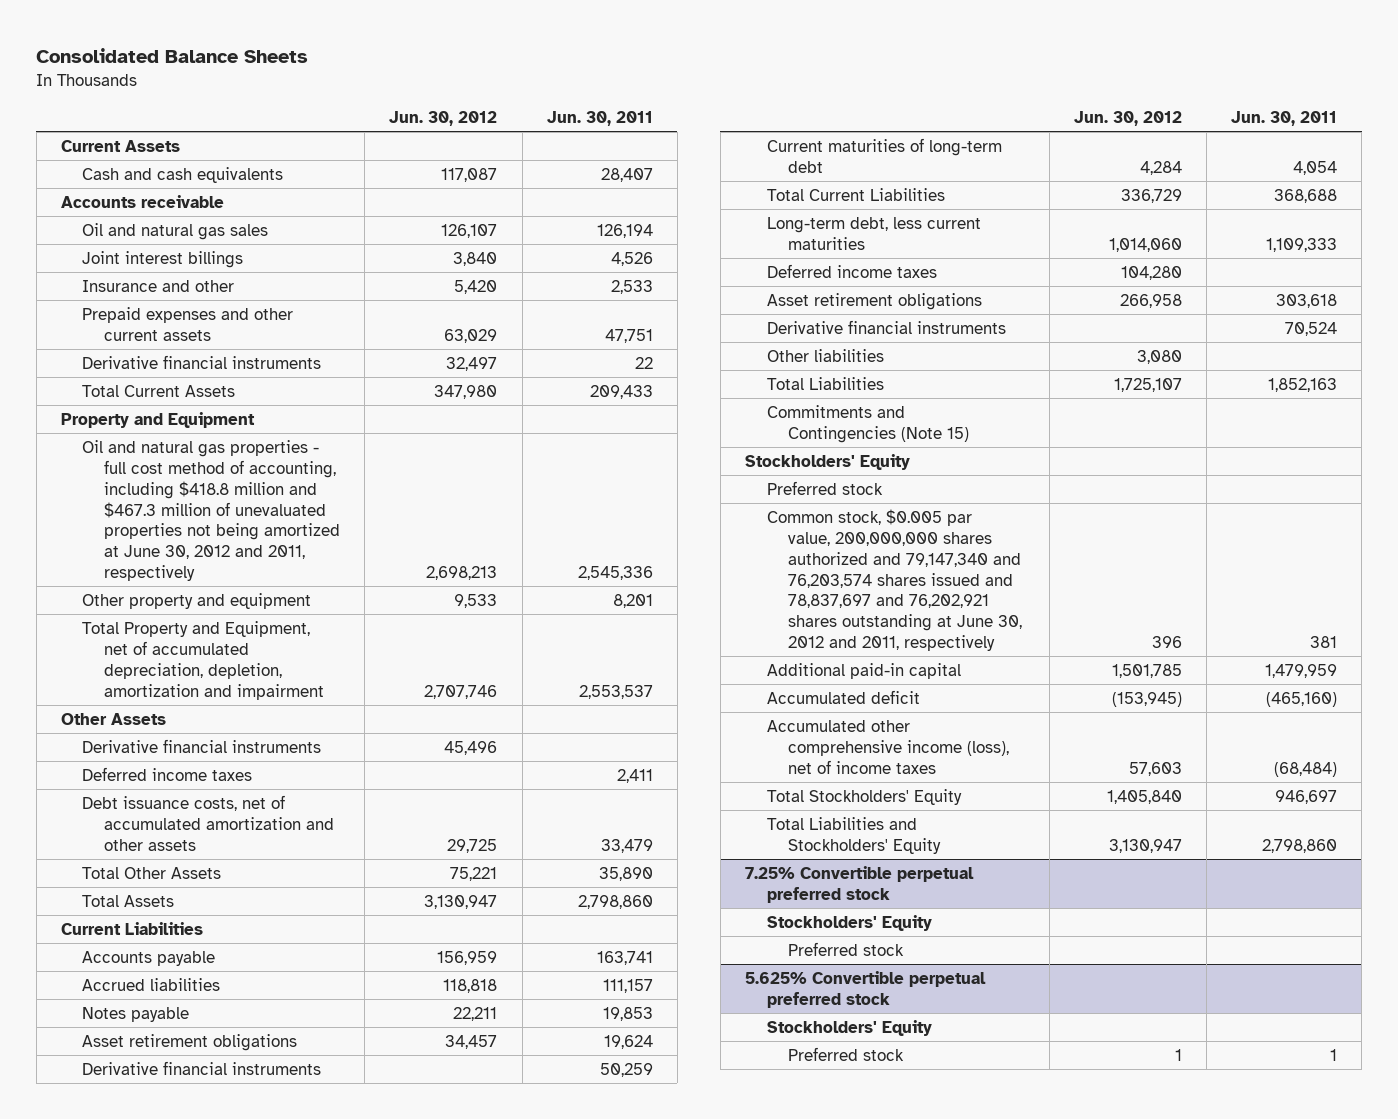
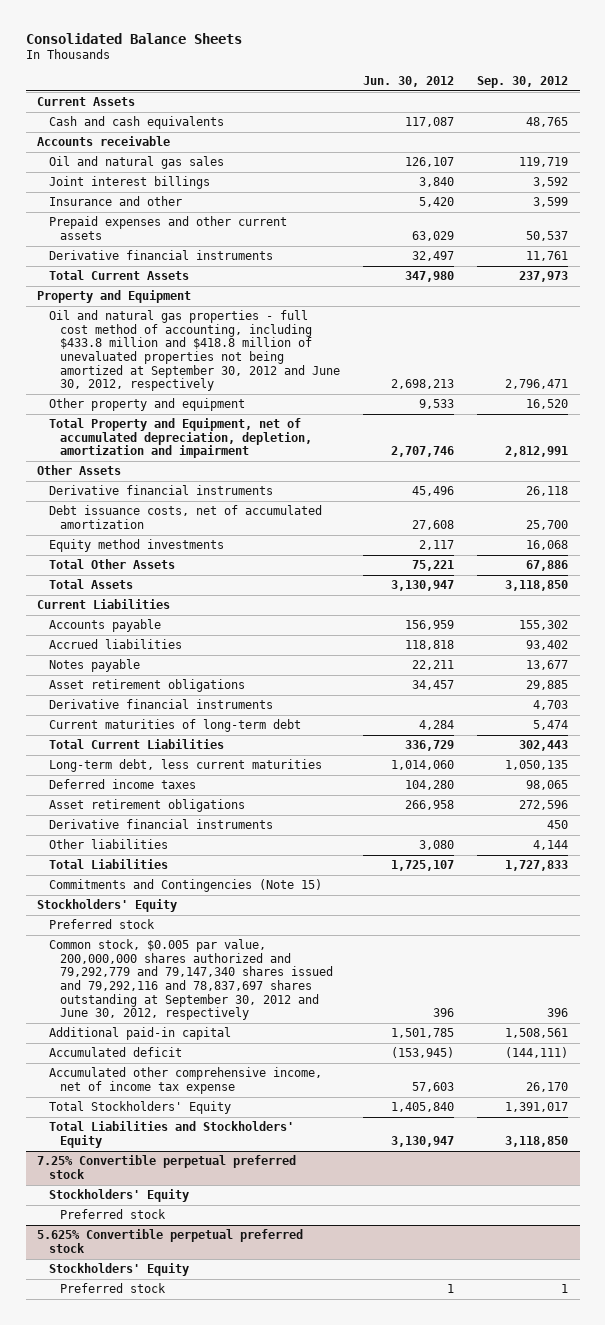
[546,111,653,127] Jun. 30, 2011 -> none
none -> [477,76,569,89] Sep. 30, 2012
[82,439,341,582] Oil and natural gas properties - full cost method of accounting, including $418.8 million and $467.3 million of unevaluated properties not being amortized at June 30, 2012 and 2011, respectively -> [48,310,340,392] Oil and natural gas properties - full cost method of accounting, including $433.8 million and $418.8 million of unevaluated properties not being amortized at September 30, 2012 and June 30, 2012, respectively
[82,766,253,781] Deferred income taxes -> none
[82,794,335,851] Debt issuance costs, net of accumulated amortization and other assets -> [48,505,322,529] Debt issuance costs, net of accumulated amortization
[447,838,498,853] 29,725 -> [412,519,455,530] 27,608
none -> [48,539,224,553] Equity method investments
[766,508,1023,652] Common stock, $0.005 par value, 200,000,000 shares authorized and 79,147,340 and 76,203,574 shares issued and 78,837,697 and 76,202,921 shares outstanding at June 30, 2012 and 2011, respectively -> [48,939,333,1021] Common stock, $0.005 par value, 200,000,000 shares authorized and 79,292,779 and 79,147,340 shares issued and 79,292,116 and 78,837,697 shares outstanding at September 30, 2012 and June 30, 2012, respectively
[766,719,1010,774] Accumulated other comprehensive income (loss), net of income taxes -> [48,1067,322,1094] Accumulated other comprehensive income, net of income tax expense

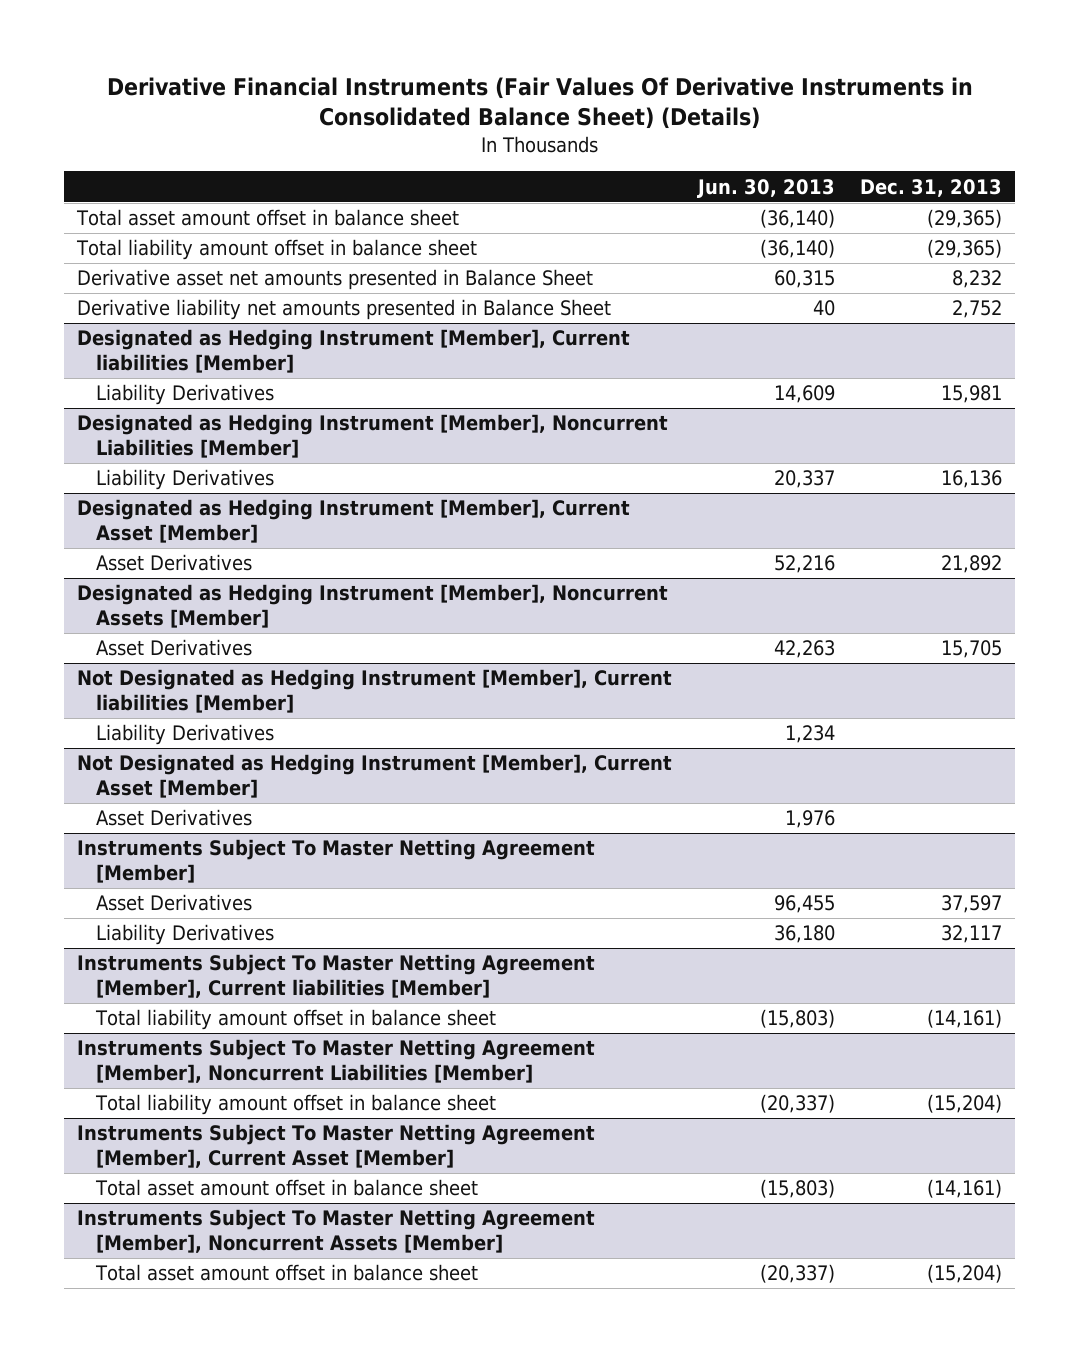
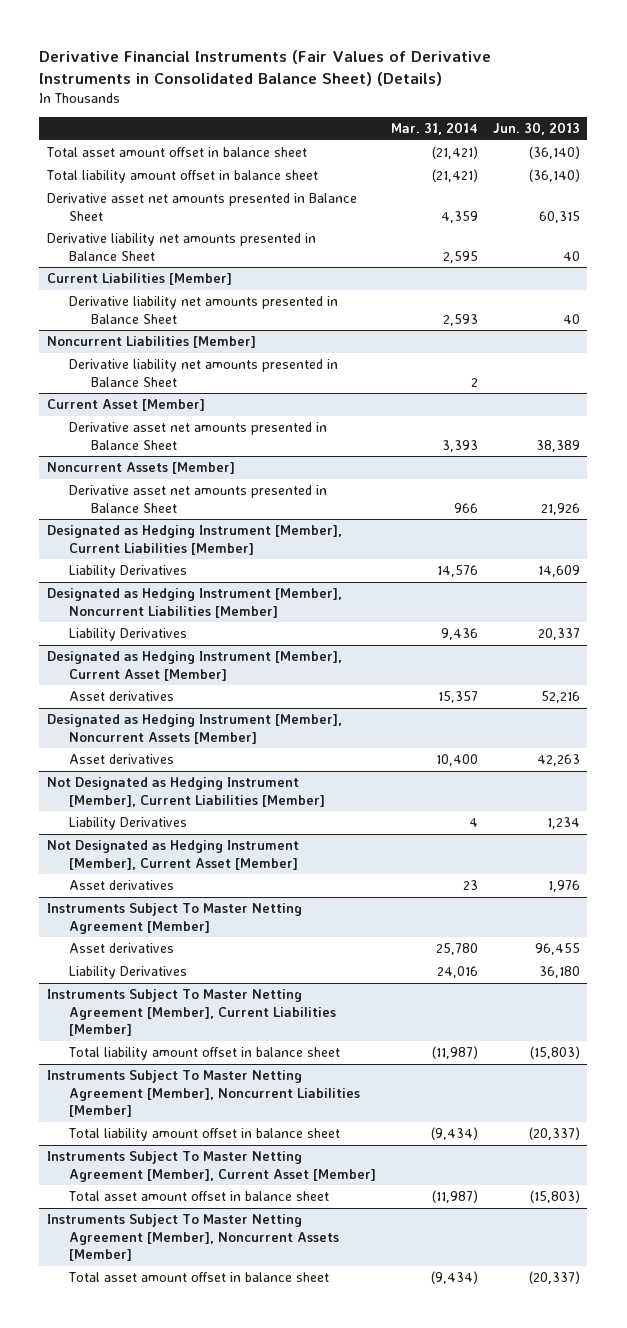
[106,76,973,130] Derivative Financial Instruments (Fair Values Of Derivative Instruments in Consolidated Balance Sheet) (Details) -> [39,49,492,86] Derivative Financial Instruments (Fair Values of Derivative Instruments in Consolidated Balance Sheet) (Details)
[860,178,1003,197] Dec. 31, 2013 -> none
none -> [391,122,479,136] Mar. 31, 2014
none -> [46,273,232,286] Current Liabilities [Member]
none -> [69,296,339,324] Derivative liability net amounts presented in Balance Sheet
none -> [46,336,256,349] Noncurrent Liabilities [Member]
none -> [69,359,339,387] Derivative liability net amounts presented in Balance Sheet
none -> [46,399,205,412] Current Asset [Member]
none -> [69,422,328,450] Derivative asset net amounts presented in Balance Sheet
none -> [46,462,235,475] Noncurrent Assets [Member]
none -> [69,485,328,513] Derivative asset net amounts presented in Balance Sheet
[76,329,630,373] Designated as Hedging Instrument [Member], Current liabilities [Member] -> [46,525,342,555] Designated as Hedging Instrument [Member], Current Liabilities [Member]
[95,554,252,572] Asset Derivatives -> [69,691,175,702] Asset derivatives
[95,639,252,657] Asset Derivatives -> [69,754,175,765] Asset derivatives
[76,669,672,713] Not Designated as Hedging Instrument [Member], Current liabilities [Member] -> [46,777,326,807] Not Designated as Hedging Instrument [Member], Current Liabilities [Member]
[95,809,252,827] Asset Derivatives -> [69,880,175,891] Asset derivatives
[95,894,252,912] Asset Derivatives -> [69,943,175,954] Asset derivatives
[76,954,595,998] Instruments Subject To Master Netting Agreement [Member], Current liabilities [Member] -> [46,989,337,1037] Instruments Subject To Master Netting Agreement [Member], Current Liabilities [Member]

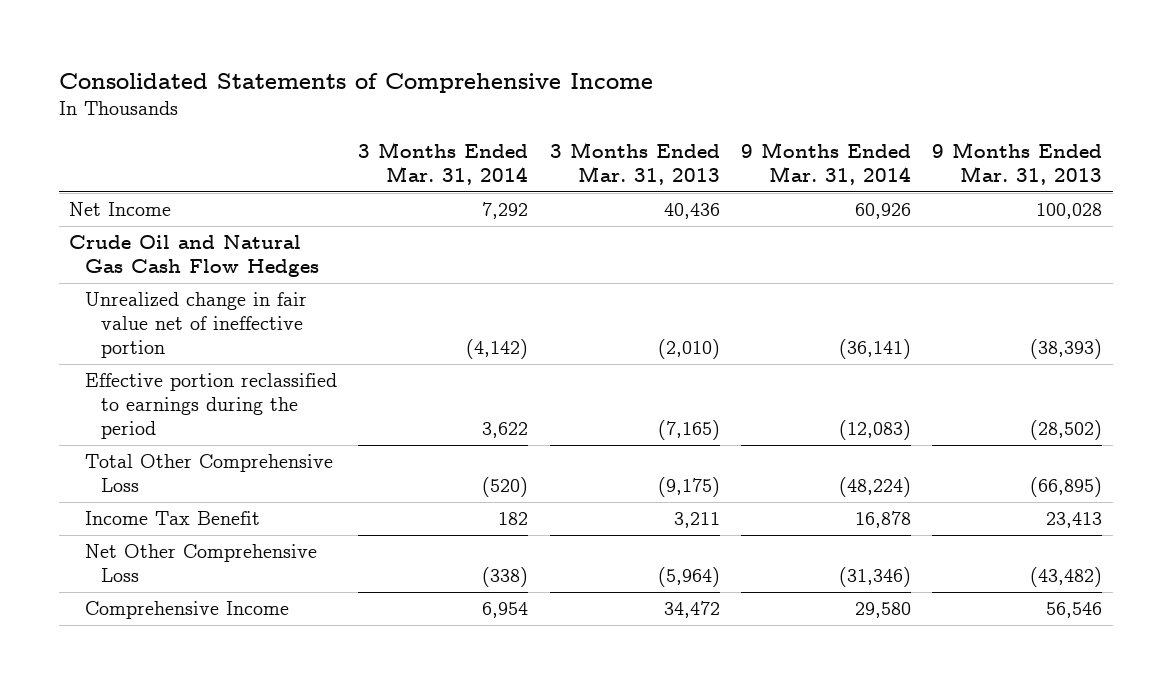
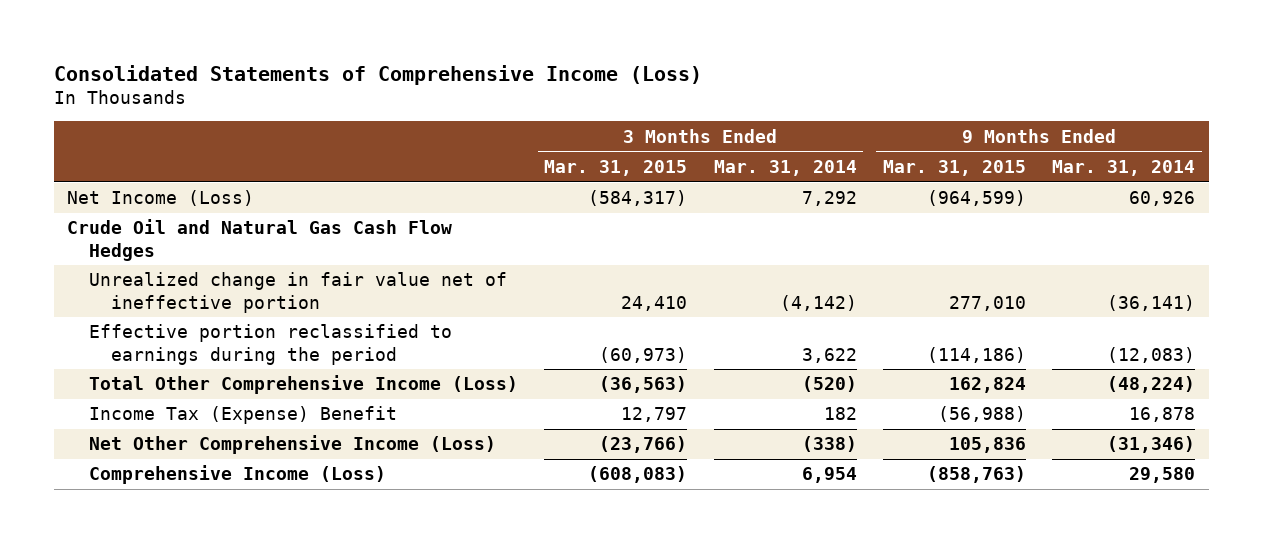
[58,72,653,93] Consolidated Statements of Comprehensive Income -> [53,64,702,85] Consolidated Statements of Comprehensive Income (Loss)
[549,141,720,185] 3 Months Ended Mar. 31, 2013 -> none
[932,141,1103,185] 9 Months Ended Mar. 31, 2013 -> none
none -> [544,159,688,176] Mar. 31, 2015
none -> [882,159,1026,176] Mar. 31, 2015
[69,202,172,217] Net Income -> [67,190,255,207] Net Income (Loss)
[85,454,334,493] Total Other Comprehensive Loss -> [88,375,518,395] Total Other Comprehensive Income (Loss)
[85,511,261,526] Income Tax Benefit -> [88,406,397,425] Income Tax (Expense) Benefit
[85,544,318,583] Net Other Comprehensive Loss -> [88,435,496,455] Net Other Comprehensive Income (Loss)
[85,601,290,620] Comprehensive Income -> [88,465,386,485] Comprehensive Income (Loss)

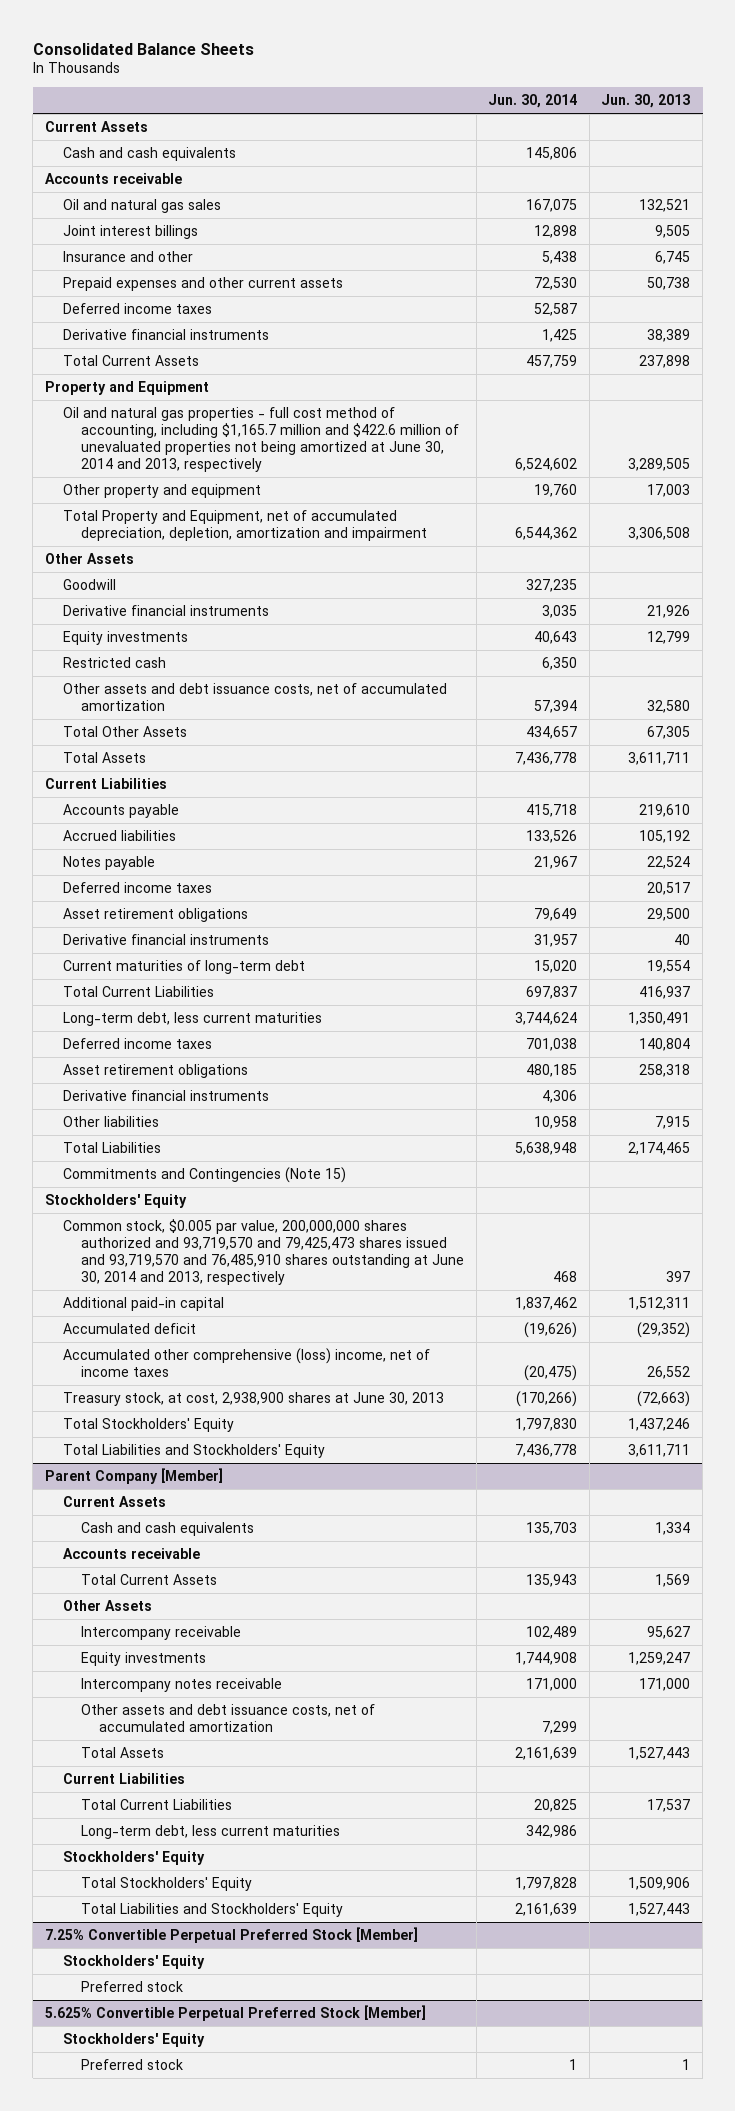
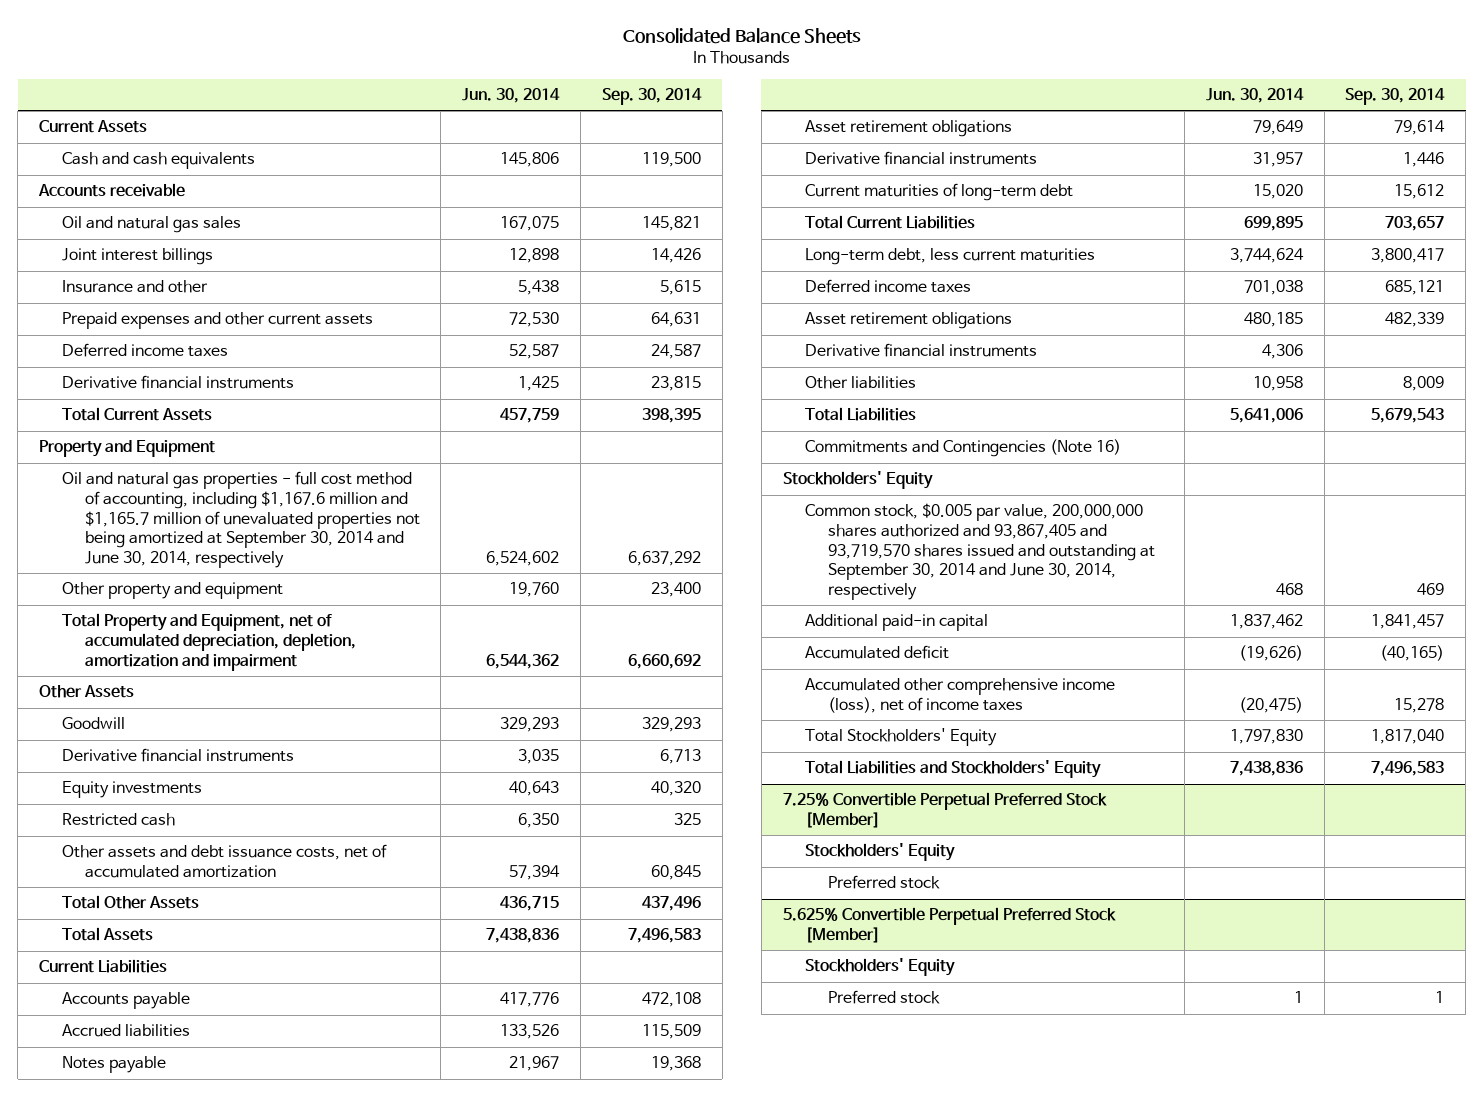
[601,94,691,109] Jun. 30, 2013 -> none
none -> [601,88,702,106] Sep. 30, 2014
[63,406,460,472] Oil and natural gas properties - full cost method of accounting, including $1,165.7 million and $422.6 million of unevaluated properties not being amortized at June 30, 2014 and 2013, respectively -> [61,471,420,568] Oil and natural gas properties - full cost method of accounting, including $1,167.6 million and $1,165.7 million of unevaluated properties not being amortized at September 30, 2014 and June 30, 2014, respectively
[526,578,578,592] 327,235 -> [500,717,560,733] 329,293
[526,725,578,739] 434,657 -> [500,896,560,912] 436,715
[515,751,578,765] 7,436,778 -> [486,928,560,944] 7,438,836
[526,803,578,817] 415,718 -> [500,992,560,1008] 417,776
[63,881,213,893] Deferred income taxes -> none
[526,985,578,999] 697,837 -> [1243,216,1303,232] 699,895
[515,1141,578,1155] 5,638,948 -> [1229,408,1303,424] 5,641,006
[63,1166,347,1183] Commitments and Contingencies (Note 15) -> [805,439,1122,458] Commitments and Contingencies (Note 16)
[63,1218,465,1285] Common stock, $0.005 par value, 200,000,000 shares authorized and 93,719,570 and 79,425,473 shares issued and 93,719,570 and 76,485,910 shares outstanding at June 30, 2014 and 2013, respectively -> [805,503,1156,600] Common stock, $0.005 par value, 200,000,000 shares authorized and 93,867,405 and 93,719,570 shares issued and outstanding at September 30, 2014 and June 30, 2014, respectively
[63,1391,445,1406] Treasury stock, at cost, 2,938,900 shares at June 30, 2013 -> none
[63,1347,431,1377] Accumulated other comprehensive (loss) income, net of income taxes -> [805,678,1116,714] Accumulated other comprehensive income (loss), net of income taxes
[44,1467,223,1484] Parent Company [Member] -> none
[63,1495,167,1507] Current Assets -> none
[81,1521,255,1536] Cash and cash equivalents -> none
[63,1547,201,1559] Accounts receivable -> none
[81,1573,218,1585] Total Current Assets -> none
[63,1599,153,1611] Other Assets -> none
[81,1625,242,1640] Intercompany receivable -> none
[81,1651,207,1666] Equity investments -> none
[81,1677,283,1692] Intercompany notes receivable -> none
[81,1703,376,1732] Other assets and debt issuance costs, net of accumulated amortization -> none
[81,1746,165,1758] Total Assets -> none
[63,1772,186,1784] Current Liabilities -> none
[81,1798,233,1810] Total Current Liabilities -> none
[81,1824,341,1839] Long-term debt, less current maturities -> none
[63,1850,206,1865] Stockholders' Equity -> none
[81,1876,253,1891] Total Stockholders' Equity -> none
[81,1902,344,1917] Total Liabilities and Stockholders' Equity -> none
[515,1443,578,1457] 7,436,778 -> [1229,761,1303,777] 7,438,836

